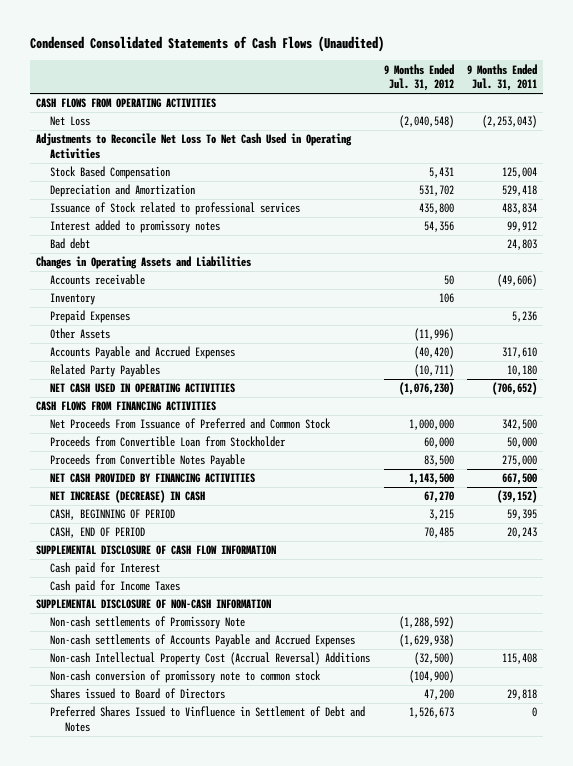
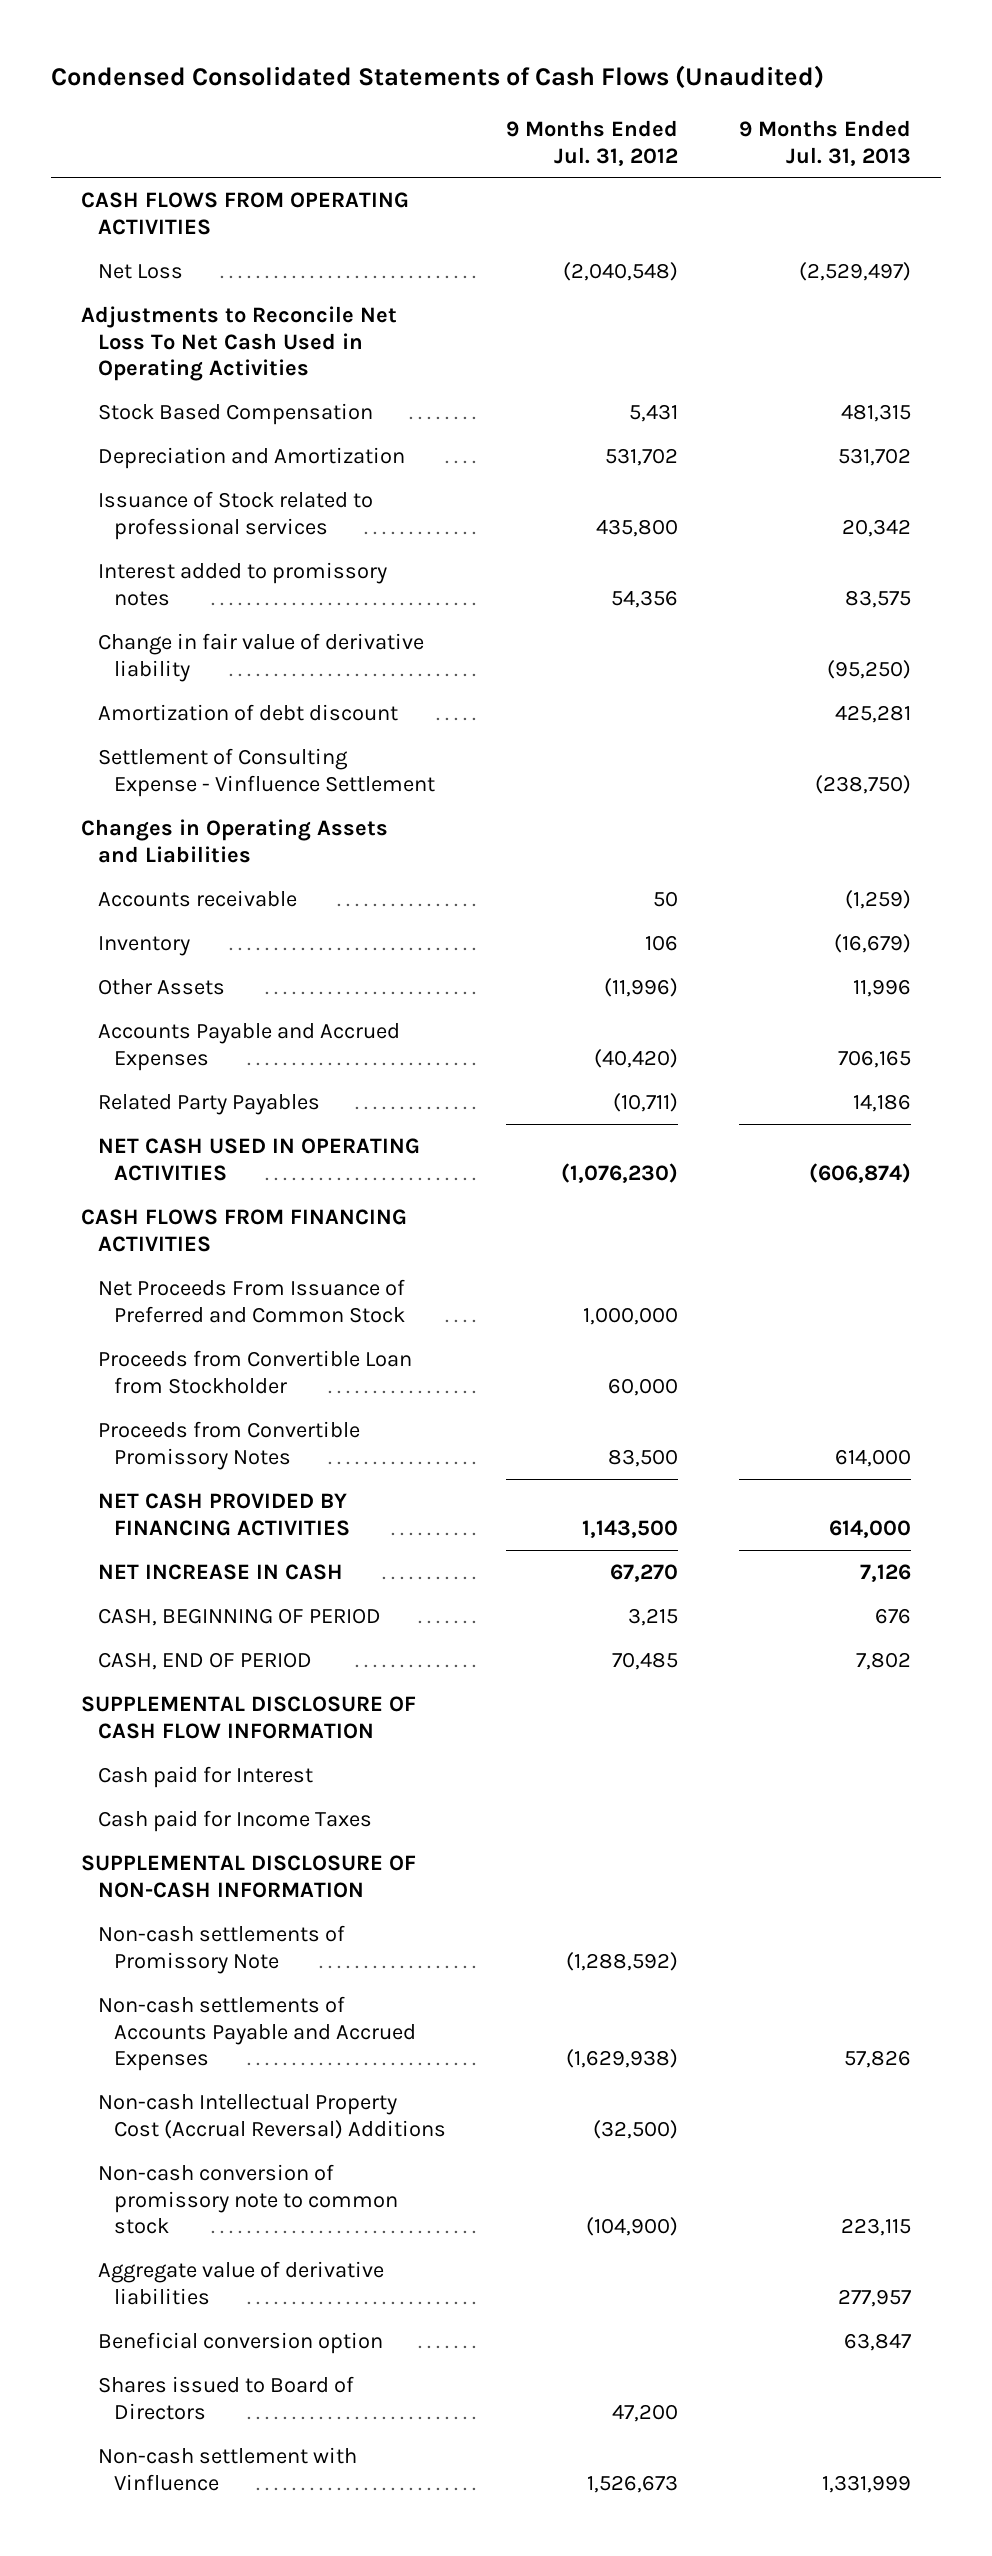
[466,63,537,92] 9 Months Ended Jul. 31, 2011 -> none
none -> [738,119,911,166] 9 Months Ended Jul. 31, 2013
[50,238,91,250] Bad debt -> none
none -> [97,632,424,682] Change in fair value of derivative liability
none -> [97,703,398,721] Amortization of debt discount
none -> [97,747,436,797] Settlement of Consulting Expense - Vinfluence Settlement
[50,310,131,324] Prepaid Expenses -> none
[50,454,246,468] Proceeds from Convertible Notes Payable -> [97,1420,360,1470] Proceeds from Convertible Promissory Notes
[50,490,206,504] NET INCREASE (DECREASE) IN CASH -> [97,1563,343,1580] NET INCREASE IN CASH
none -> [97,2260,384,2305] Aggregate value of derivative liabilities
none -> [97,2331,383,2354] Beneficial conversion option
[50,706,366,733] Preferred Shares Issued to Vinfluence in Settlement of Debt and Notes -> [97,2446,357,2491] Non-cash settlement with Vinfluence

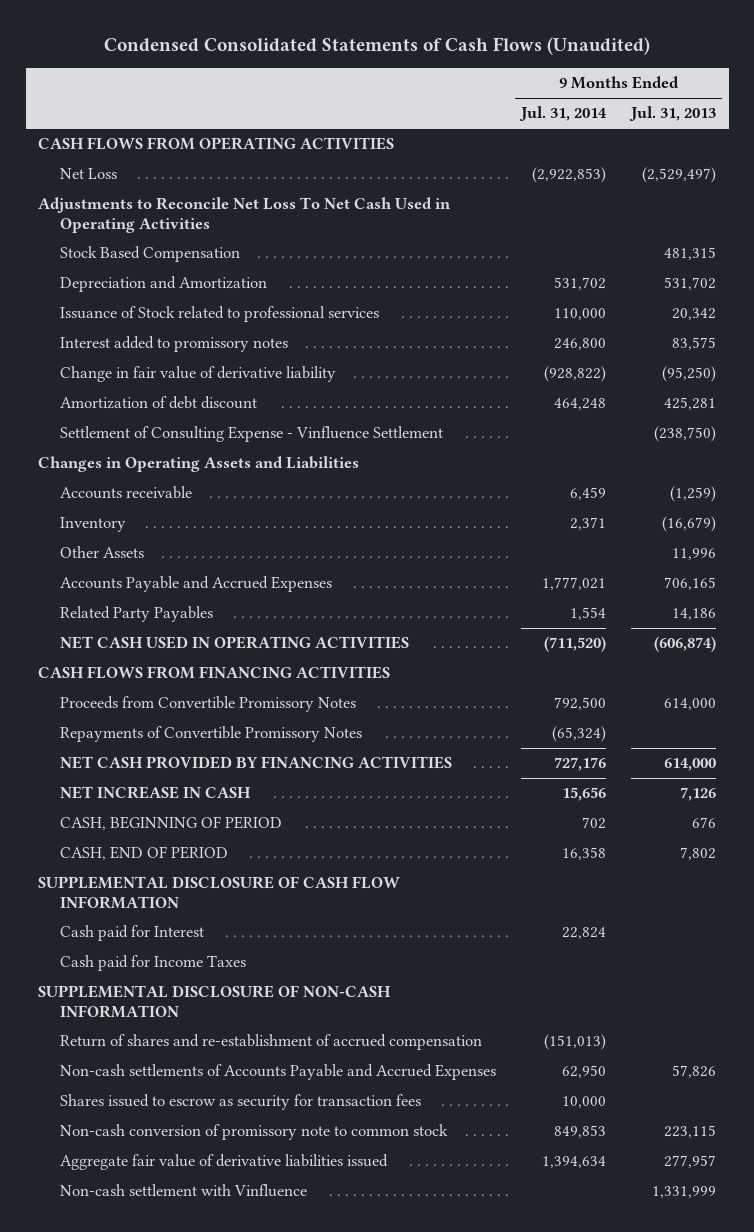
[506,119,679,166] 9 Months Ended Jul. 31, 2012 -> none
none -> [519,106,608,122] Jul. 31, 2014
[97,1278,406,1323] Net Proceeds From Issuance of Preferred and Common Stock -> none
[97,1349,412,1394] Proceeds from Convertible Loan from Stockholder -> none
none -> [60,726,363,743] Repayments of Convertible Promissory Notes
[97,1924,345,1974] Non-cash settlements of Promissory Note -> none
none -> [60,1034,483,1051] Return of shares and re-establishment of accrued compensation
[97,2093,447,2139] Non-cash Intellectual Property Cost (Accrual Reversal) Additions -> none
none -> [60,1094,422,1111] Shares issued to escrow as security for transaction fees
[97,2331,383,2354] Beneficial conversion option -> none
[97,2375,354,2420] Shares issued to Board of Directors -> none
[97,2260,384,2305] Aggregate value of derivative liabilities -> [60,1154,389,1171] Aggregate fair value of derivative liabilities issued

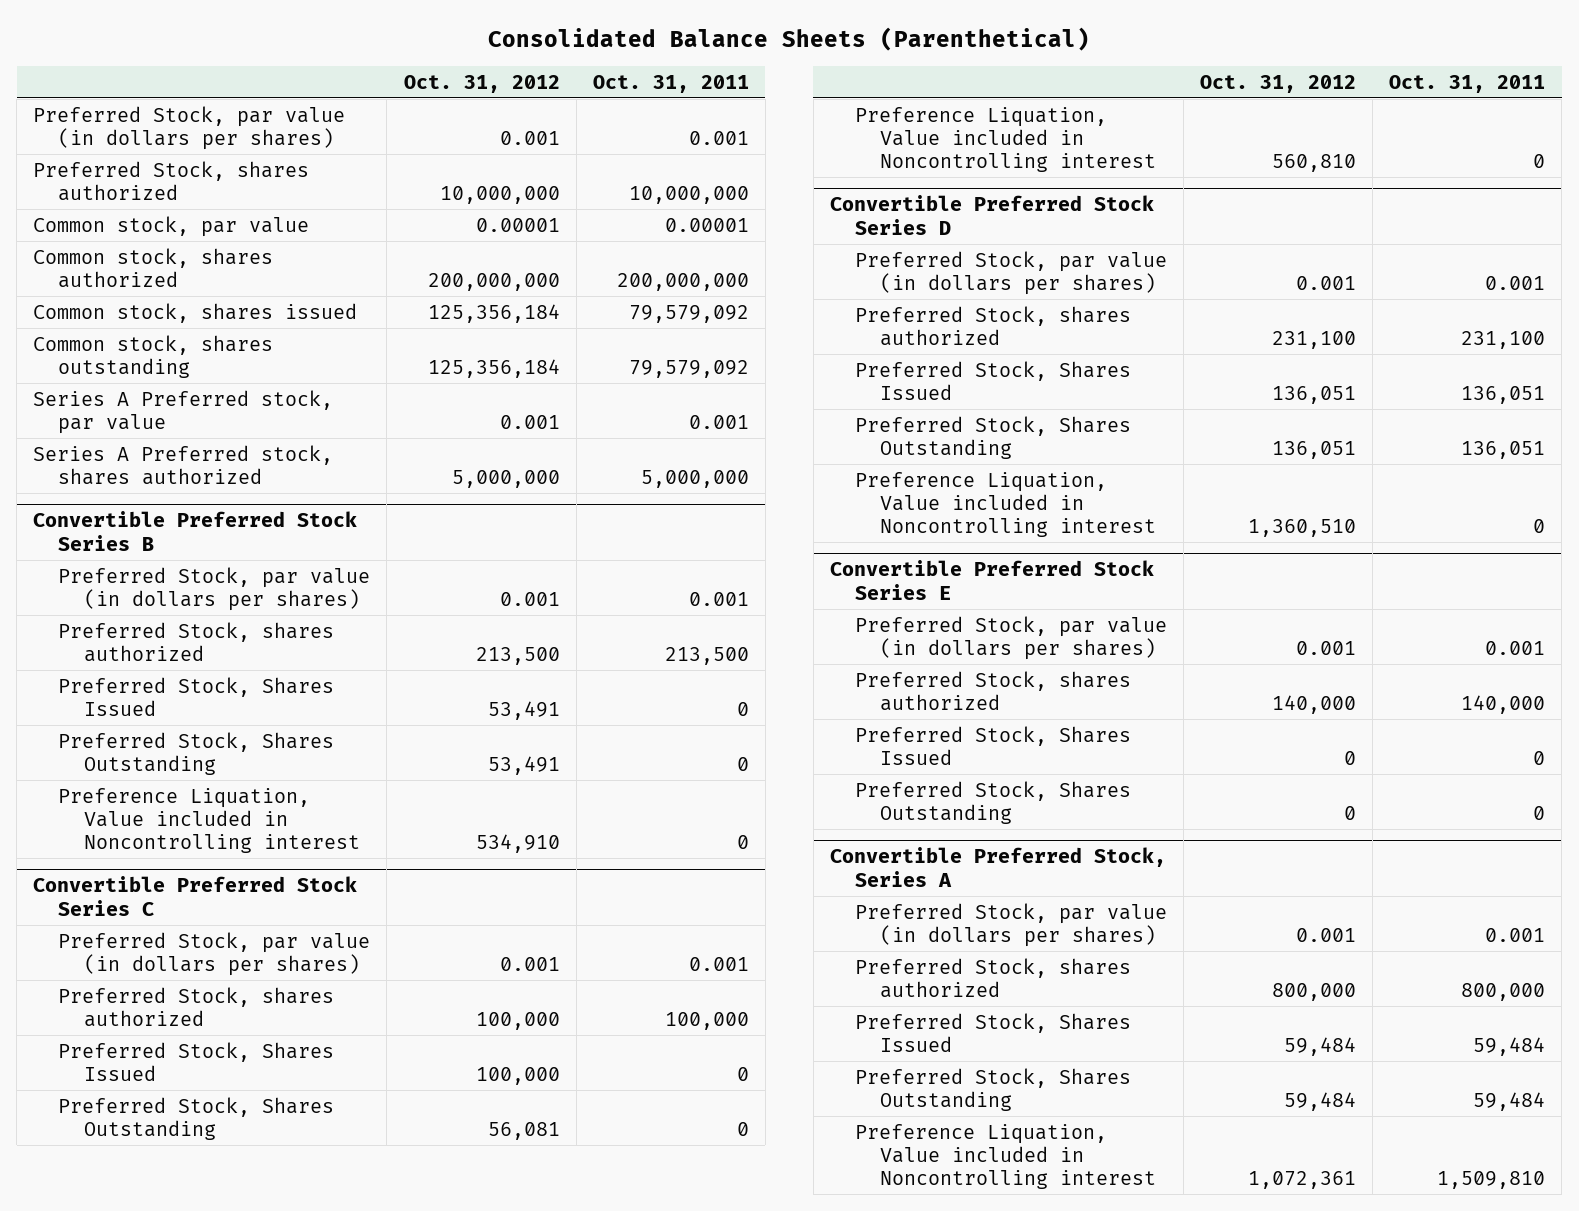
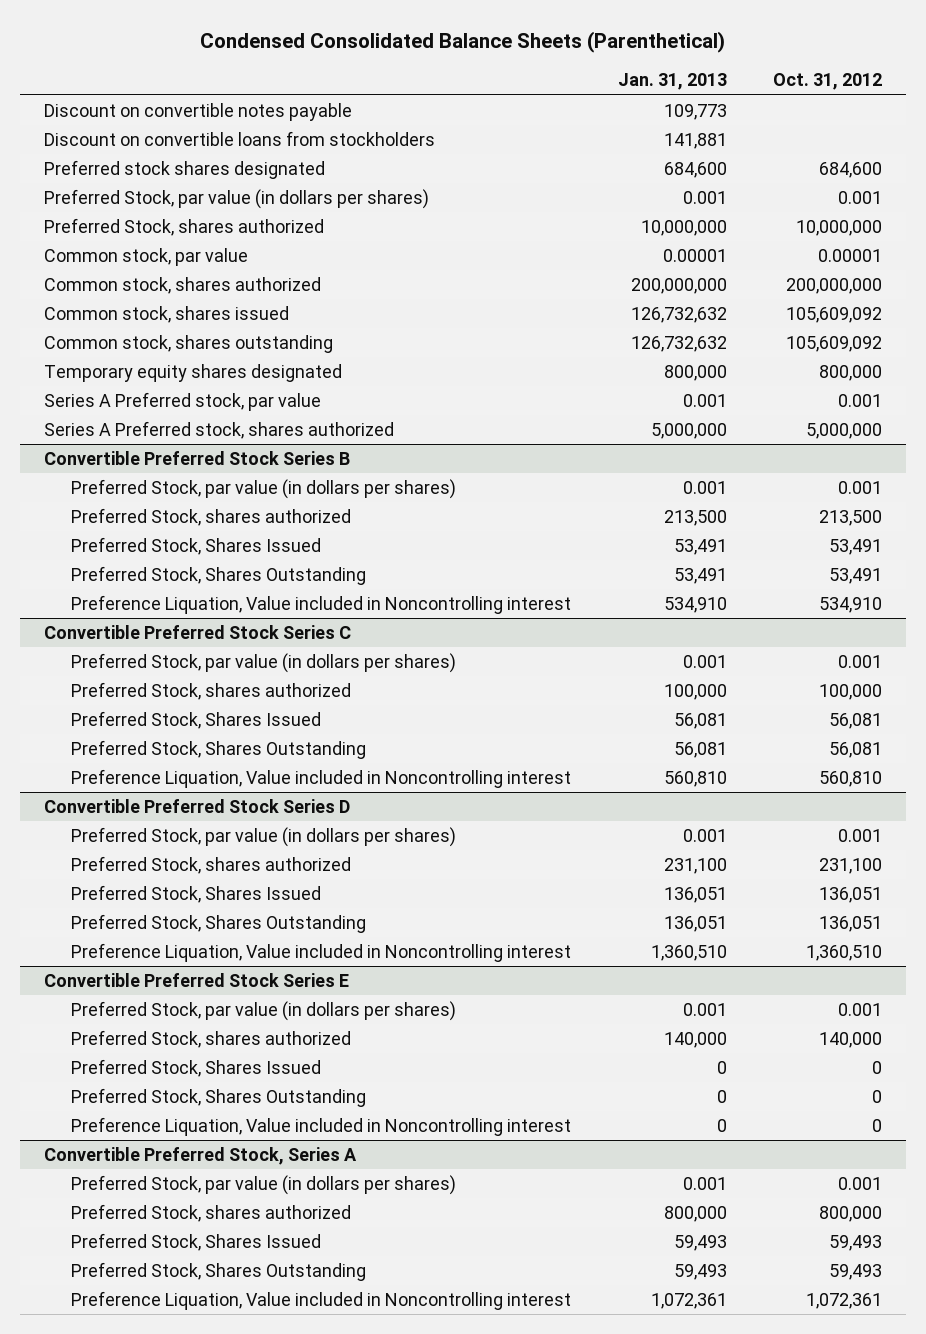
[488,26,1091,51] Consolidated Balance Sheets (Parenthetical) -> [200,30,726,53] Condensed Consolidated Balance Sheets (Parenthetical)
[592,74,749,93] Oct. 31, 2011 -> none
none -> [617,73,727,91] Jan. 31, 2013
none -> [43,102,352,121] Discount on convertible notes payable
none -> [43,130,435,146] Discount on convertible loans from stockholders
none -> [43,159,325,179] Preferred stock shares designated
[427,303,560,323] 125,356,184 -> [786,306,883,323] 105,609,092
[427,358,560,378] 125,356,184 -> [786,335,883,352] 105,609,092
none -> [43,363,342,382] Temporary equity shares designated
[475,1066,560,1085] 100,000 -> [829,712,883,729] 56,081
none -> [71,1116,572,1136] Preference Liquation, Value included in Noncontrolling interest
[1284,1036,1357,1056] 59,484 -> [829,1234,883,1251] 59,493
[1284,1091,1357,1111] 59,484 -> [829,1263,883,1280] 59,493

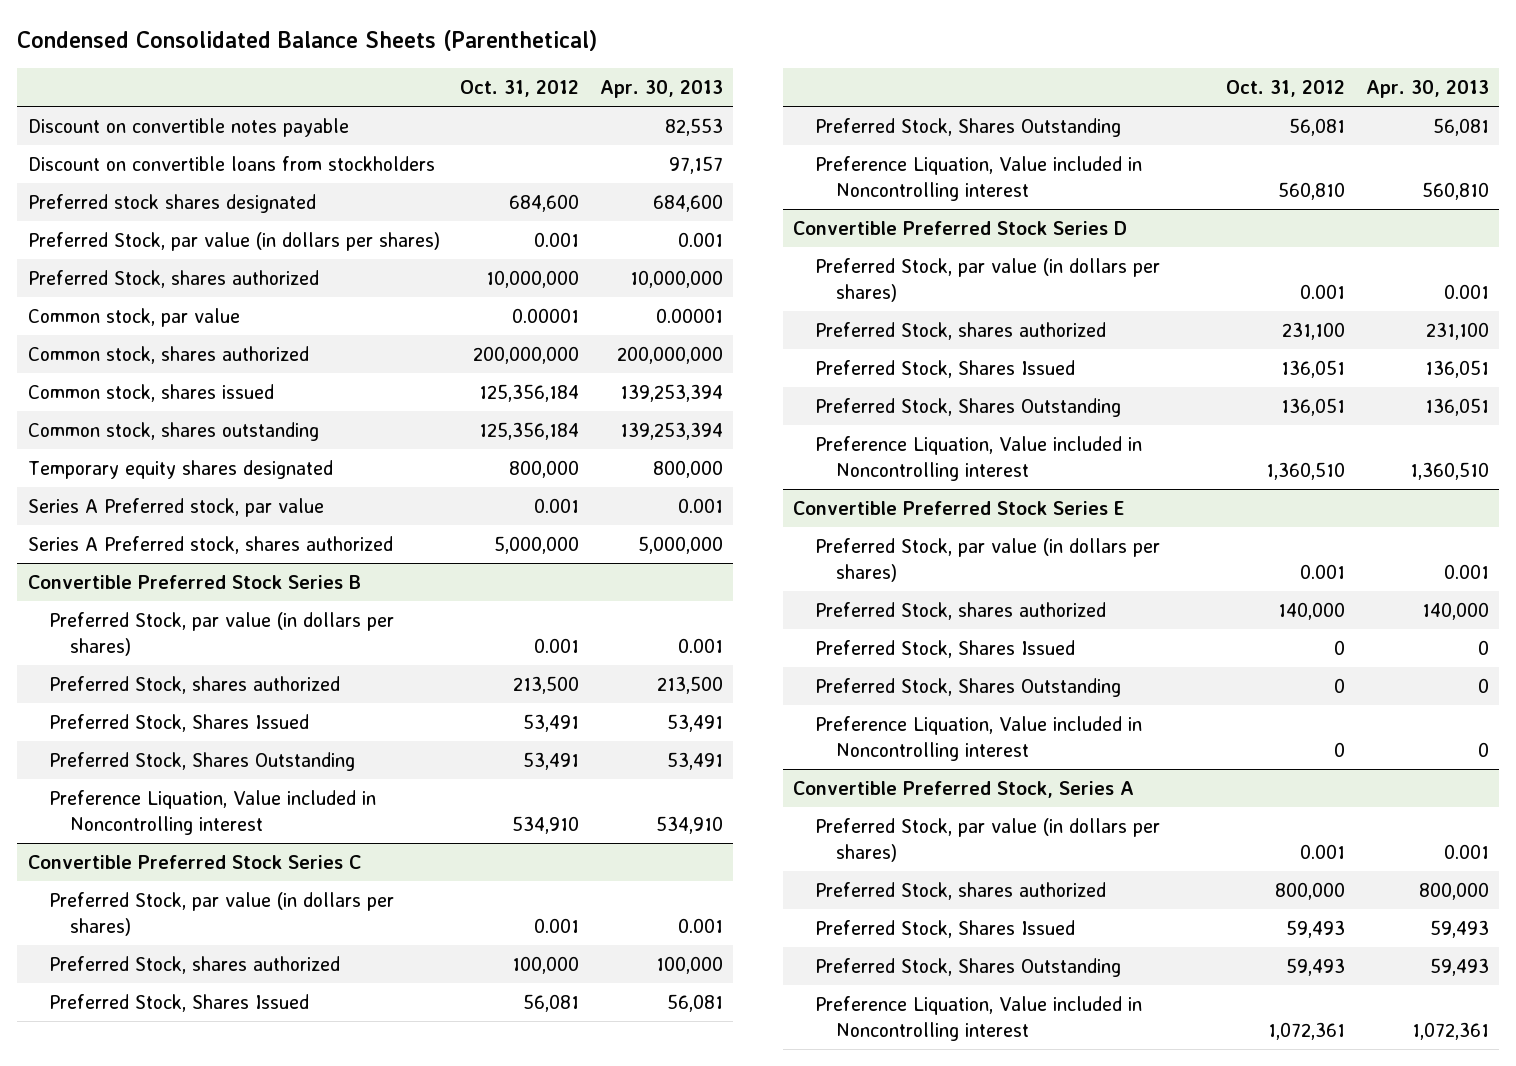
[617,73,727,91] Jan. 31, 2013 -> none
none -> [599,79,723,98] Apr. 30, 2013
[786,306,883,323] 105,609,092 -> [479,383,580,402] 125,356,184
[786,335,883,352] 105,609,092 -> [479,421,580,440] 125,356,184

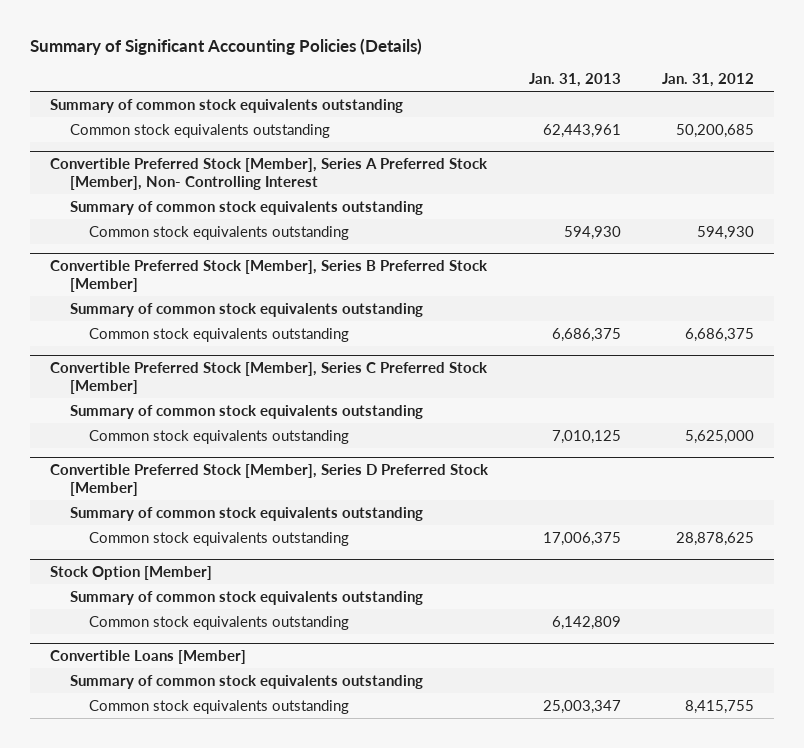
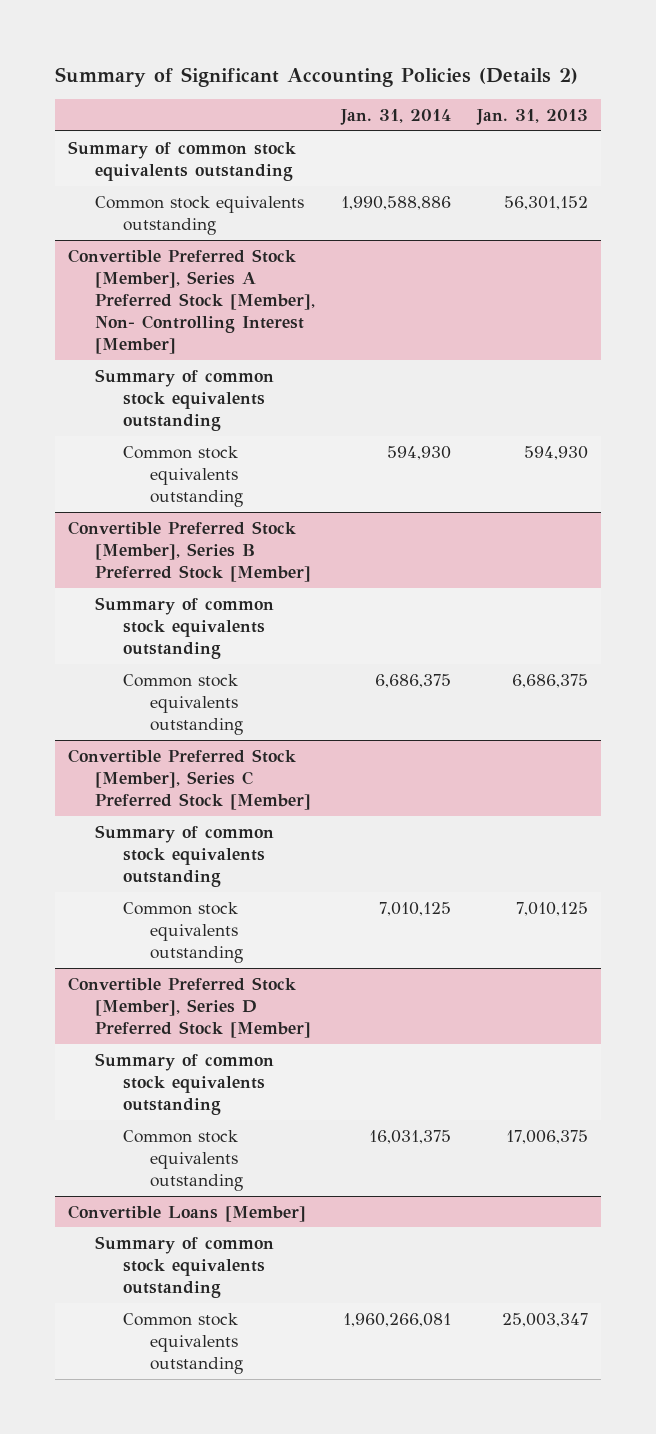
[29,38,422,56] Summary of Significant Accounting Policies (Details) -> [54,66,578,87] Summary of Significant Accounting Policies (Details 2)
[661,73,754,88] Jan. 31, 2012 -> none
none -> [340,109,452,126] Jan. 31, 2014
[542,123,621,138] 62,443,961 -> [504,195,589,210] 56,301,152
[50,157,489,190] Convertible Preferred Stock [Member], Series A Preferred Stock [Member], Non- Controlling Interest -> [67,248,316,354] Convertible Preferred Stock [Member], Series A Preferred Stock [Member], Non- Controlling Interest [Member]
[50,565,213,580] Stock Option [Member] -> none
[69,590,423,605] Summary of common stock equivalents outstanding -> none
[89,615,350,630] Common stock equivalents outstanding -> none

